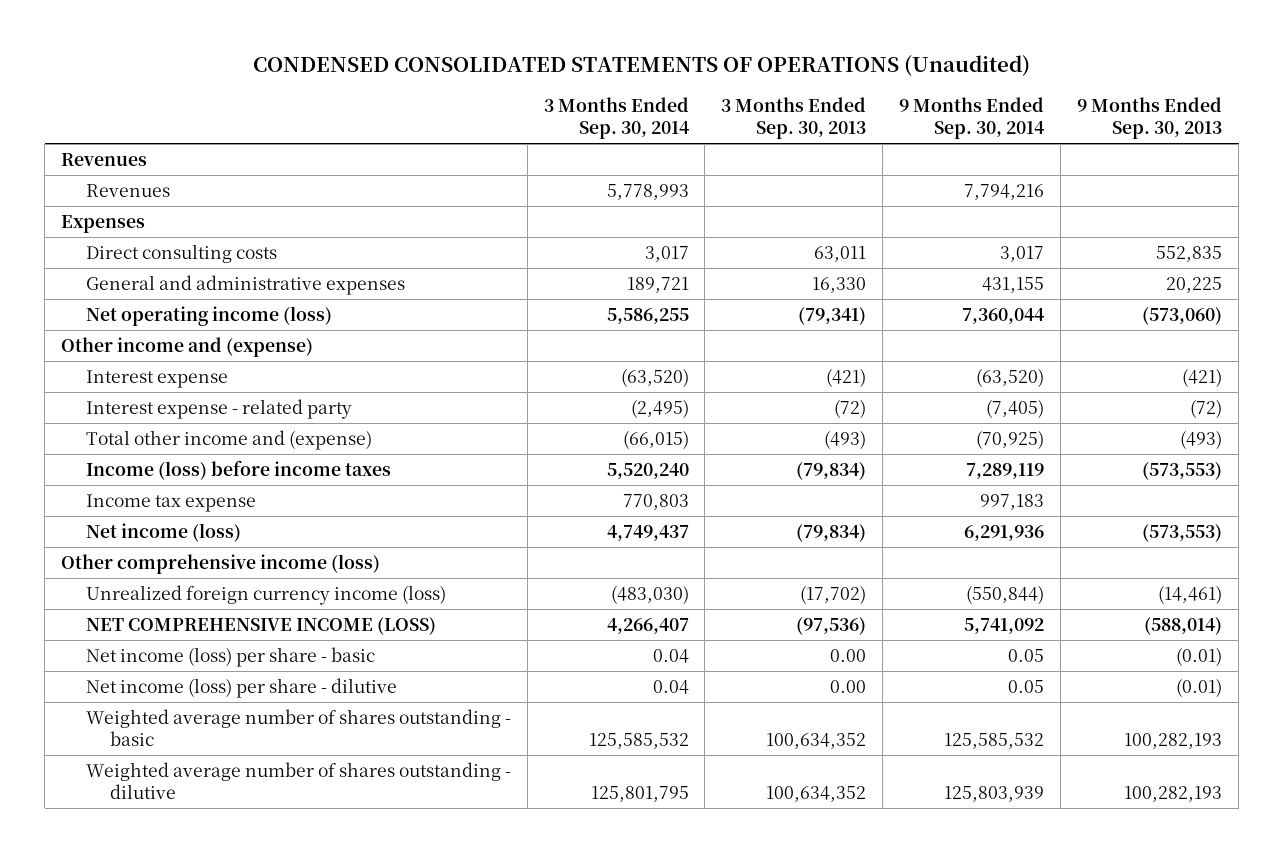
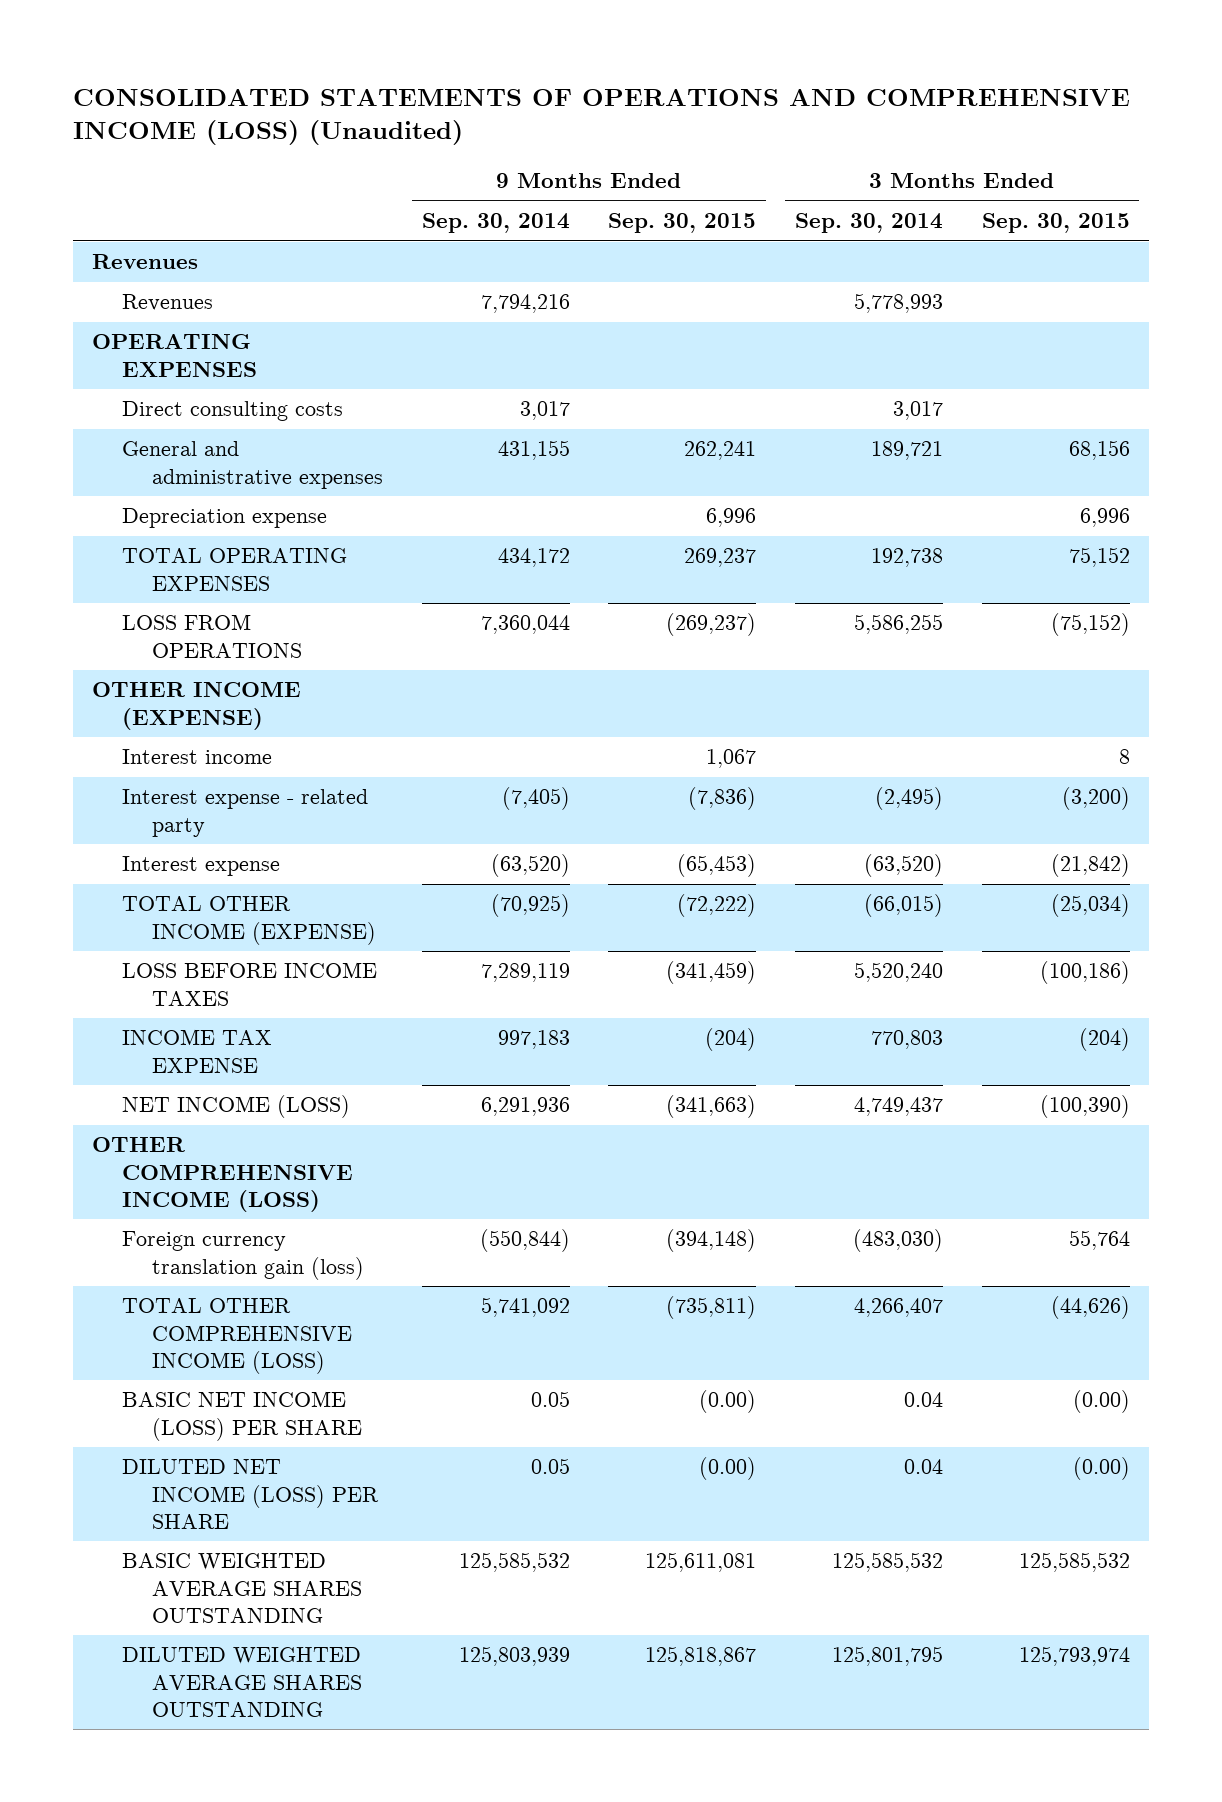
[252,55,1030,78] CONDENSED CONSOLIDATED STATEMENTS OF OPERATIONS (Unaudited) -> [72,89,1130,146] CONSOLIDATED STATEMENTS OF OPERATIONS AND COMPREHENSIVE INCOME (LOSS) (Unaudited)
[721,97,867,139] 3 Months Ended Sep. 30, 2013 -> none
[1077,97,1223,139] 9 Months Ended Sep. 30, 2013 -> none
none -> [608,213,757,234] Sep. 30, 2015
none -> [981,213,1130,234] Sep. 30, 2015
[61,215,146,234] Expenses -> [92,334,258,377] OPERATING EXPENSES
none -> [122,508,328,529] Depreciation expense
none -> [122,548,348,591] TOTAL OPERATING EXPENSES
[85,306,332,327] Net operating income (loss) -> [122,614,302,658] LOSS FROM OPERATIONS
[61,337,314,358] Other income and (expense) -> [92,682,302,730] OTHER INCOME (EXPENSE)
none -> [122,749,273,765] Interest income
[85,370,228,389] Interest expense -> [122,856,281,877] Interest expense
[85,430,372,451] Total other income and (expense) -> [122,896,376,945] TOTAL OTHER INCOME (EXPENSE)
[85,460,391,481] Income (loss) before income taxes -> [122,962,378,1006] LOSS BEFORE INCOME TAXES
[85,494,256,513] Income tax expense -> [122,1029,273,1073] INCOME TAX EXPENSE
[85,523,241,543] Net income (loss) -> [122,1095,351,1119] NET INCOME (LOSS)
[61,554,381,575] Other comprehensive income (loss) -> [92,1137,354,1212] OTHER COMPREHENSIVE INCOME (LOSS)
[85,585,446,606] Unrealized foreign currency income (loss) -> [122,1231,364,1280] Foreign currency translation gain (loss)
[85,617,436,636] NET COMPREHENSIVE INCOME (LOSS) -> [122,1298,352,1374] TOTAL OTHER COMPREHENSIVE INCOME (LOSS)
[85,647,375,668] Net income (loss) per share - basic -> [122,1391,362,1441] BASIC NET INCOME (LOSS) PER SHARE
[85,678,397,699] Net income (loss) per share - dilutive -> [122,1459,379,1529] DILUTED NET INCOME (LOSS) PER SHARE
[85,709,511,746] Weighted average number of shares outstanding - basic -> [122,1553,362,1623] BASIC WEIGHTED AVERAGE SHARES OUTSTANDING
[85,762,511,799] Weighted average number of shares outstanding - dilutive -> [122,1647,362,1717] DILUTED WEIGHTED AVERAGE SHARES OUTSTANDING

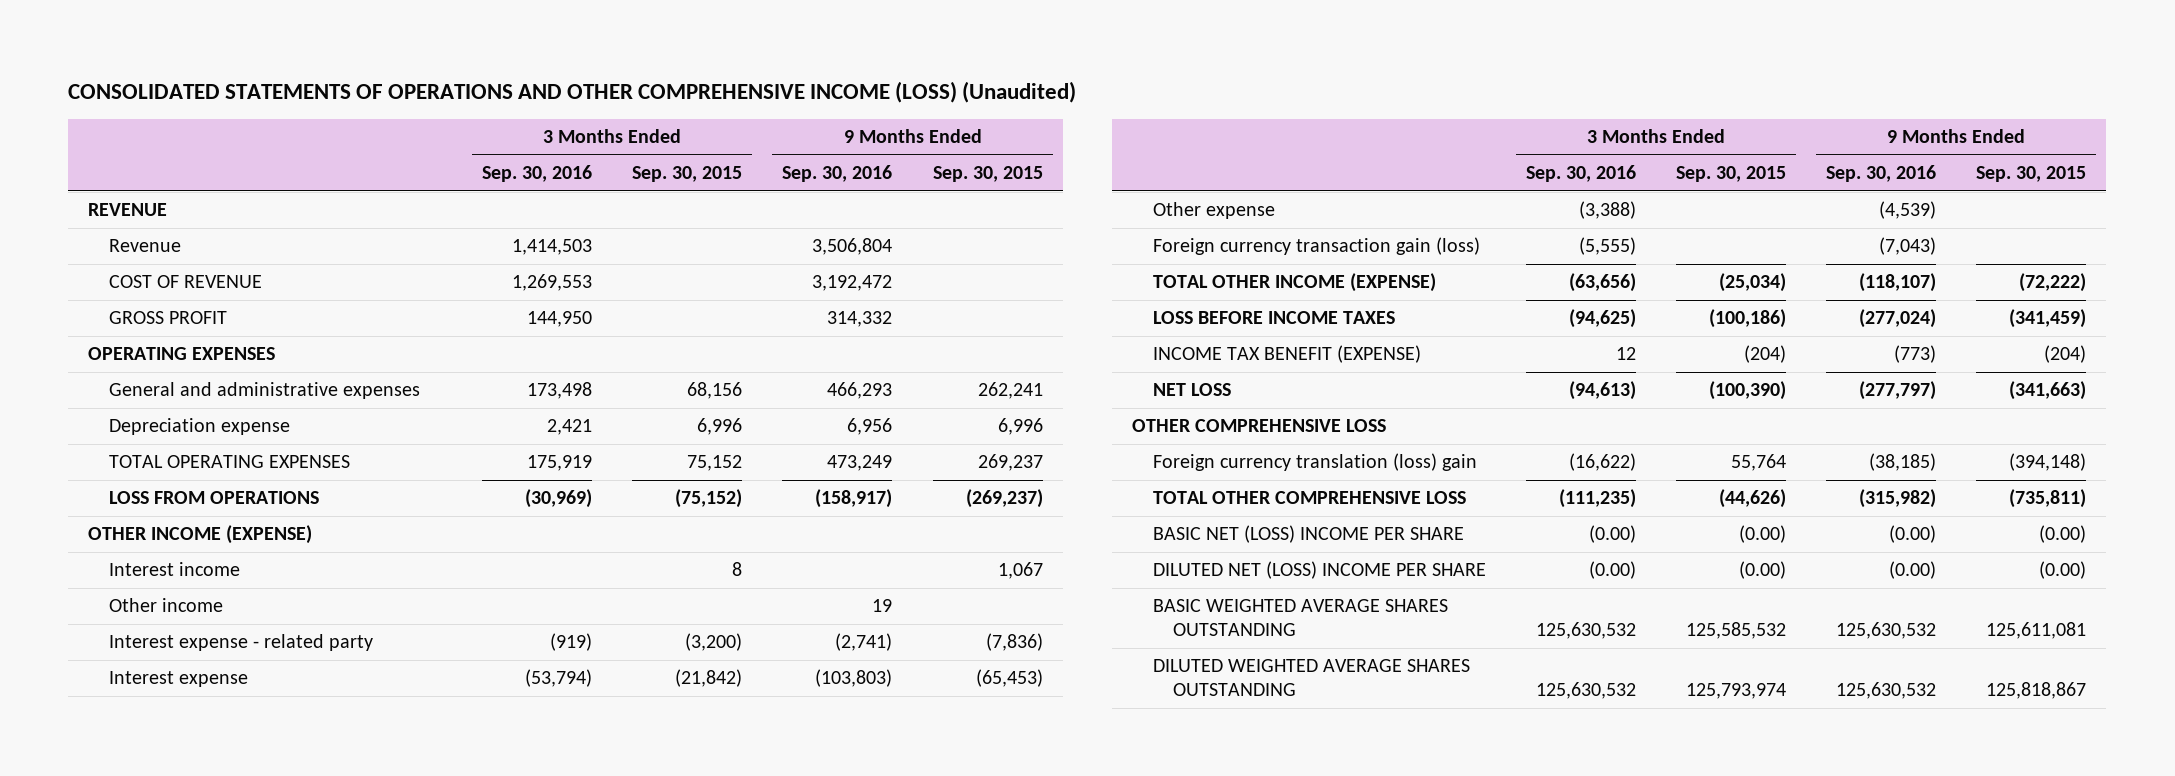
[72,89,1130,146] CONSOLIDATED STATEMENTS OF OPERATIONS AND COMPREHENSIVE INCOME (LOSS) (Unaudited) -> [68,80,1077,103] CONSOLIDATED STATEMENTS OF OPERATIONS AND OTHER COMPREHENSIVE INCOME (LOSS) (Unaudited)
[421,213,570,234] Sep. 30, 2014 -> none
[795,213,944,234] Sep. 30, 2014 -> none
none -> [482,165,593,183] Sep. 30, 2016
none -> [782,165,893,183] Sep. 30, 2016
[92,254,199,270] Revenues -> [88,203,168,217] REVENUE
[122,294,214,312] Revenues -> [108,239,181,253] Revenue
none -> [108,275,262,289] COST OF REVENUE
none -> [108,311,227,325] GROSS PROFIT
[122,401,344,422] Direct consulting costs -> none
none -> [108,598,223,613] Other income
none -> [1152,202,1275,220] Other expense
none -> [1152,237,1480,256] Foreign currency transaction gain (loss)
[122,1029,273,1073] INCOME TAX EXPENSE -> [1152,345,1421,364] INCOME TAX BENEFIT (EXPENSE)
[122,1095,351,1119] NET INCOME (LOSS) -> [1152,383,1231,397] NET LOSS
[92,1137,354,1212] OTHER COMPREHENSIVE INCOME (LOSS) -> [1132,419,1387,433] OTHER COMPREHENSIVE LOSS
[122,1231,364,1280] Foreign currency translation gain (loss) -> [1152,453,1477,472] Foreign currency translation (loss) gain
[122,1298,352,1374] TOTAL OTHER COMPREHENSIVE INCOME (LOSS) -> [1152,491,1466,505] TOTAL OTHER COMPREHENSIVE LOSS
[122,1391,362,1441] BASIC NET INCOME (LOSS) PER SHARE -> [1152,525,1464,544] BASIC NET (LOSS) INCOME PER SHARE
[122,1459,379,1529] DILUTED NET INCOME (LOSS) PER SHARE -> [1152,561,1486,580] DILUTED NET (LOSS) INCOME PER SHARE

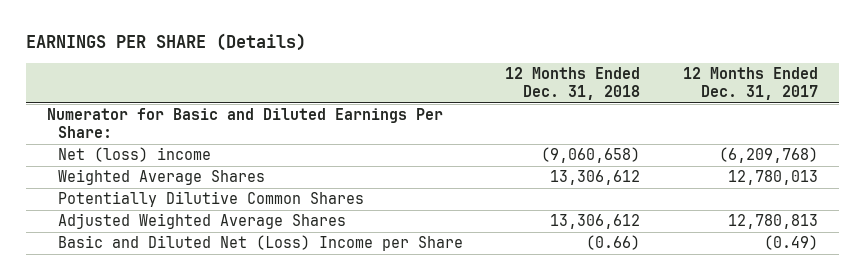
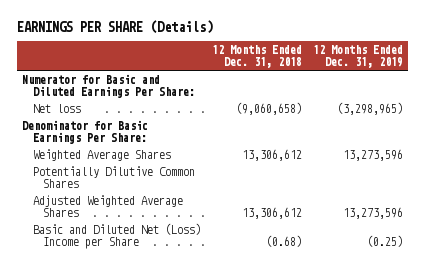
[682,66,818,100] 12 Months Ended Dec. 31, 2017 -> none
none -> [312,44,403,69] 12 Months Ended Dec. 31, 2019
[57,147,211,163] Net (loss) income -> [32,103,81,113] Net loss
none -> [22,119,149,145] Denominator for Basic Earnings Per Share:
[586,235,641,251] (0.66) -> [265,235,302,248] (0.68)

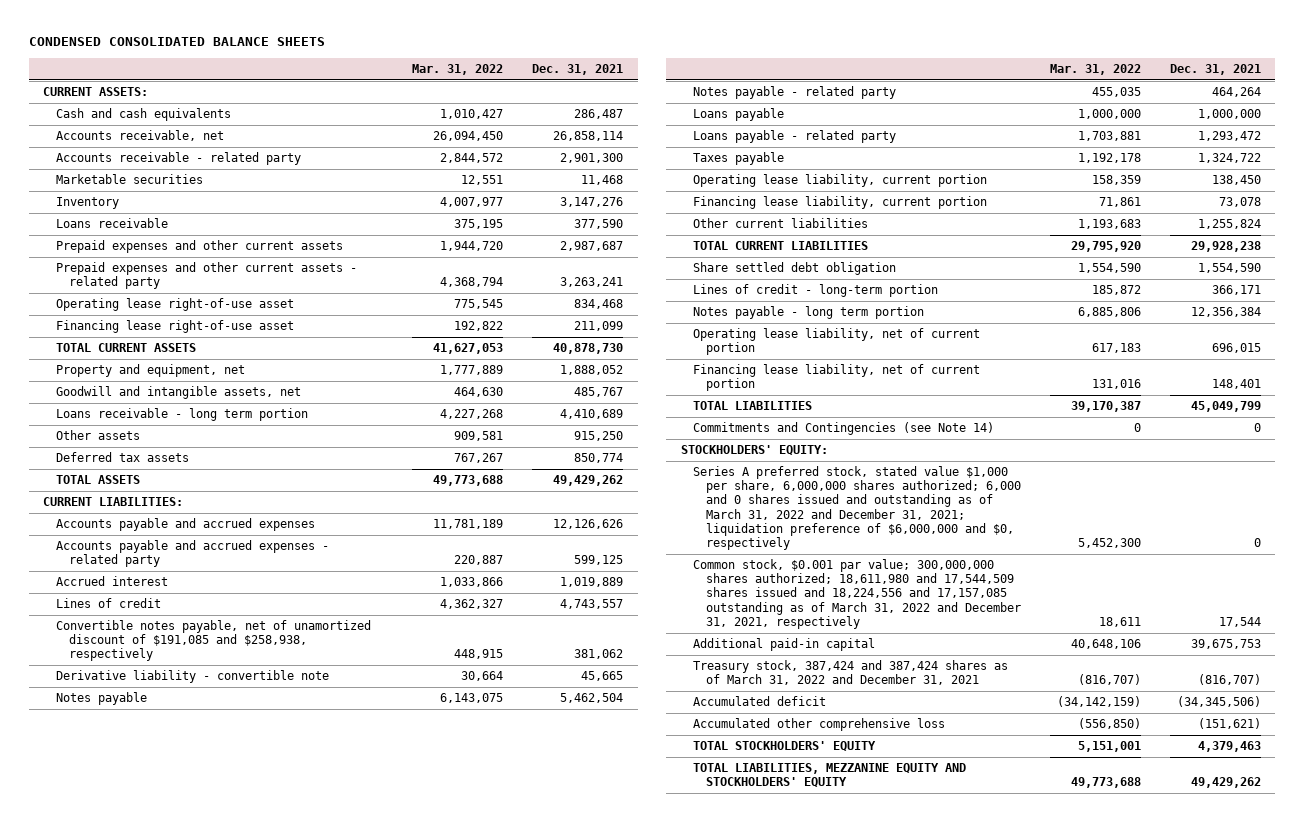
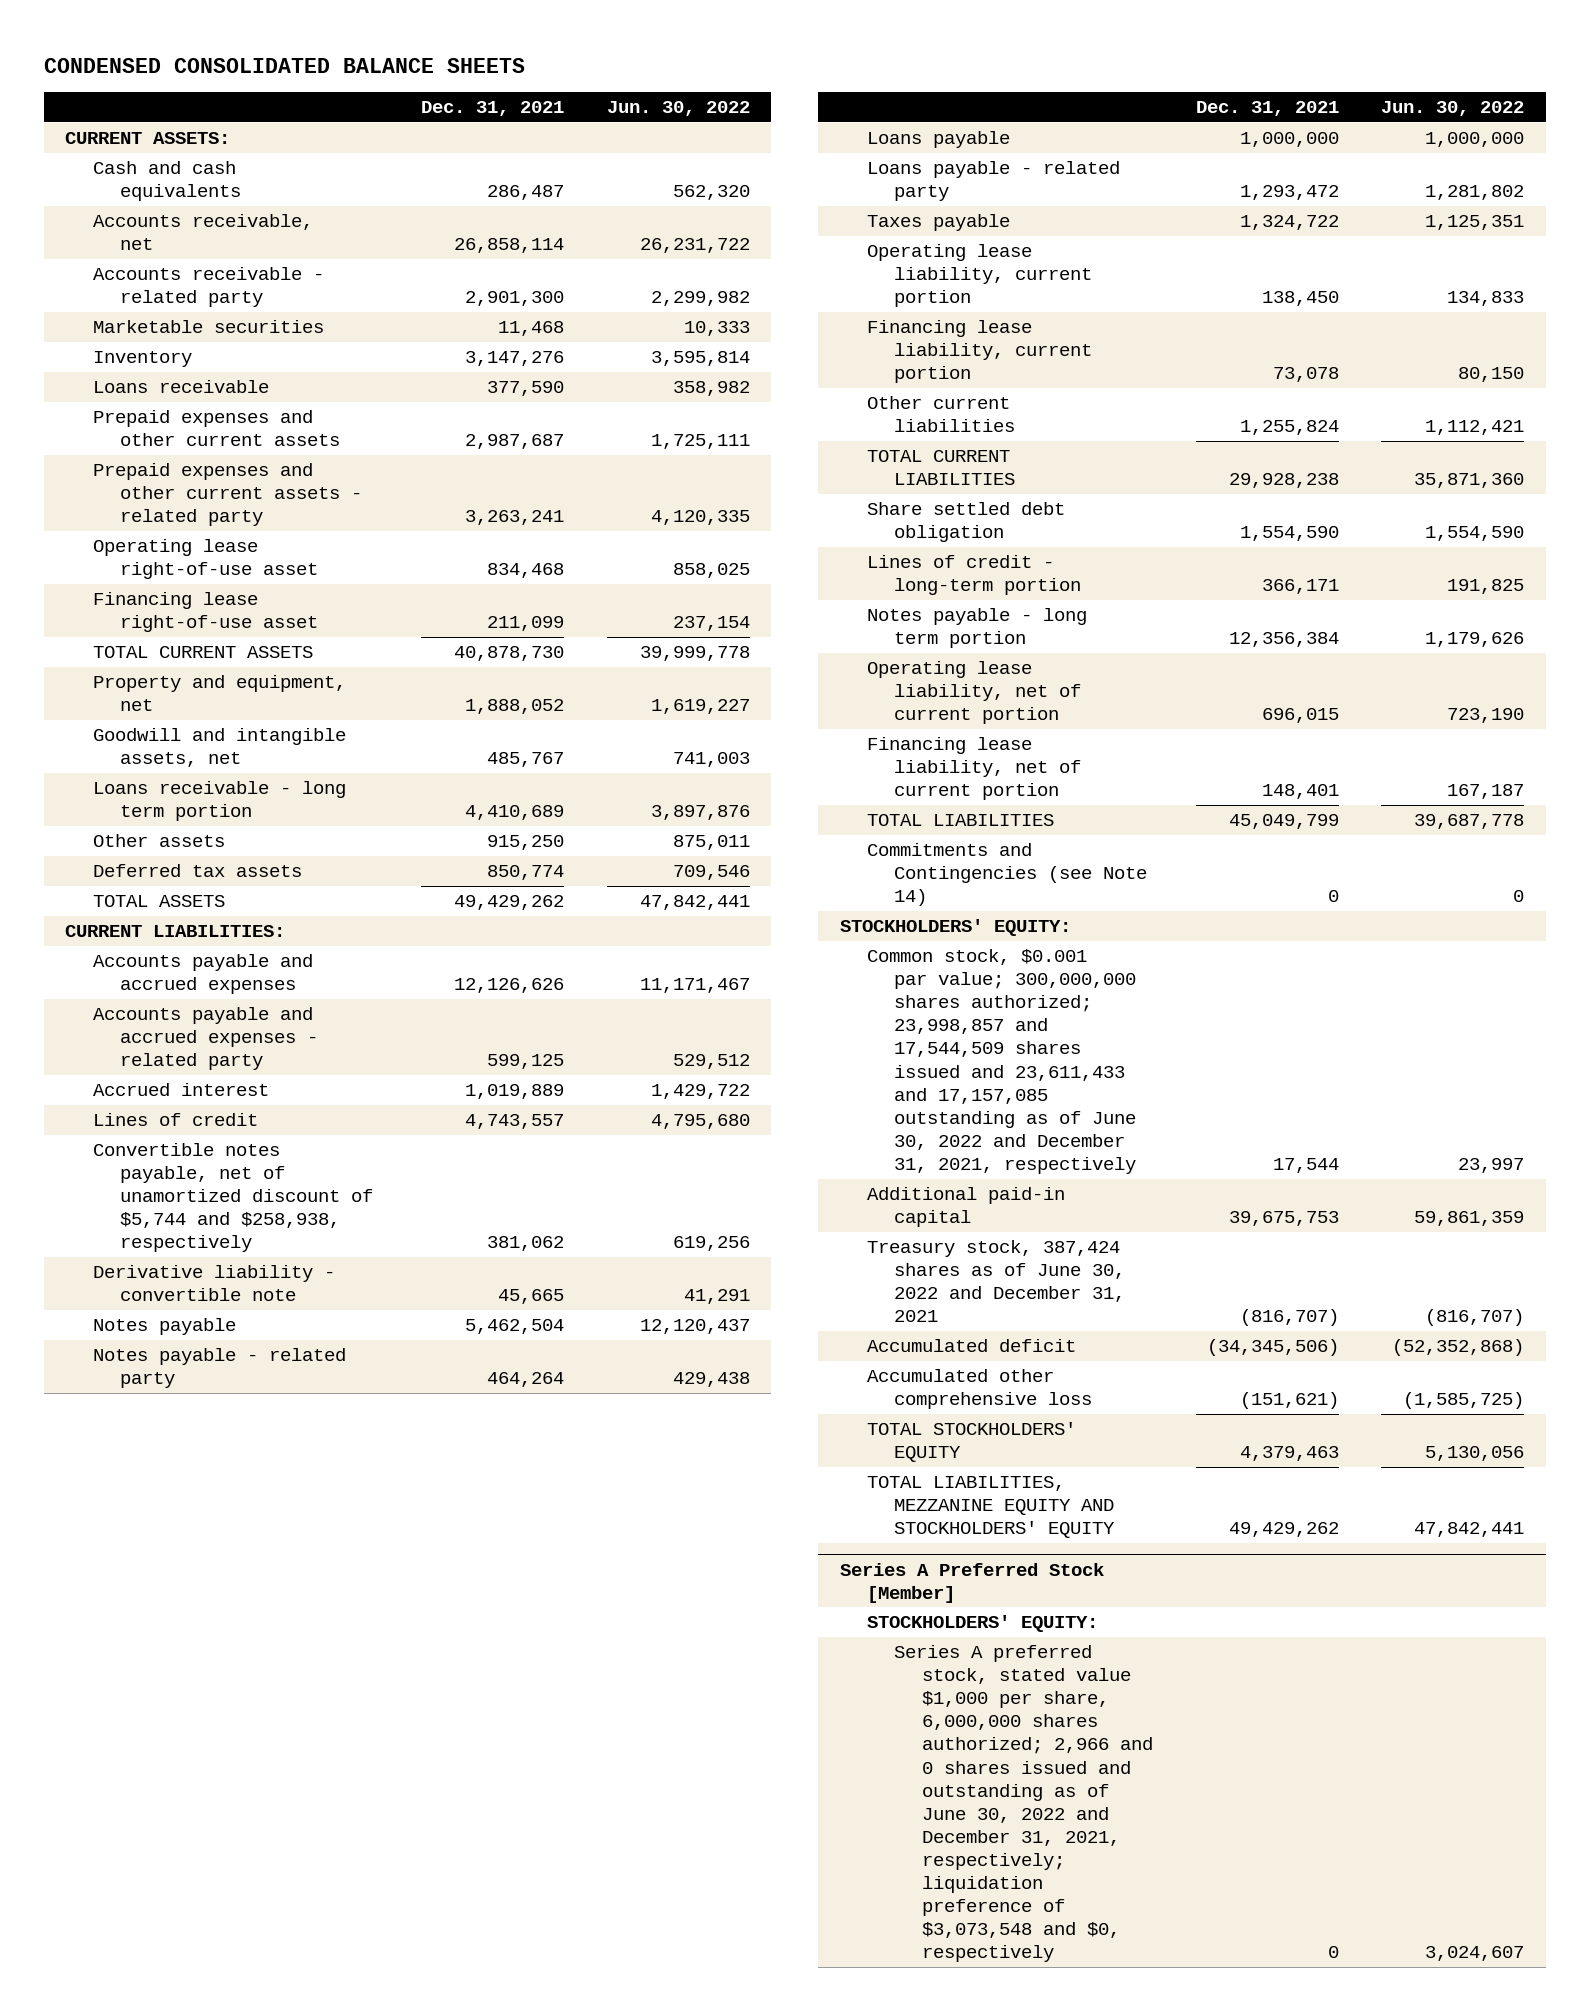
[412,63,504,75] Mar. 31, 2022 -> none
none -> [606,101,750,117] Jun. 30, 2022
[55,620,371,662] Convertible notes payable, net of unamortized discount of $191,085 and $258,938, respectively -> [92,1143,374,1253] Convertible notes payable, net of unamortized discount of $5,744 and $258,938, respectively
[693,466,1021,550] Series A preferred stock, stated value $1,000 per share, 6,000,000 shares authorized; 6,000 and 0 shares issued and outstanding as of March 31, 2022 and December 31, 2021; liquidation preference of $6,000,000 and $0, respectively -> none
[693,559,1021,629] Common stock, $0.001 par value; 300,000,000 shares authorized; 18,611,980 and 17,544,509 shares issued and 18,224,556 and 17,157,085 outstanding as of March 31, 2022 and December 31, 2021, respectively -> [867,949,1137,1174] Common stock, $0.001 par value; 300,000,000 shares authorized; 23,998,857 and 17,544,509 shares issued and 23,611,433 and 17,157,085 outstanding as of June 30, 2022 and December 31, 2021, respectively
[693,660,1009,686] Treasury stock, 387,424 and 387,424 shares as of March 31, 2022 and December 31, 2021 -> [867,1240,1126,1323] Treasury stock, 387,424 shares as of June 30, 2022 and December 31, 2021
none -> [839,1562,1104,1603] Series A Preferred Stock [Member]
none -> [867,1615,1099,1633] STOCKHOLDERS' EQUITY:
none -> [894,1645,1153,1963] Series A preferred stock, stated value $1,000 per share, 6,000,000 shares authorized; 2,966 and 0 shares issued and outstanding as of June 30, 2022 and December 31, 2021, respectively; liquidation preference of $3,073,548 and $0, respectively

